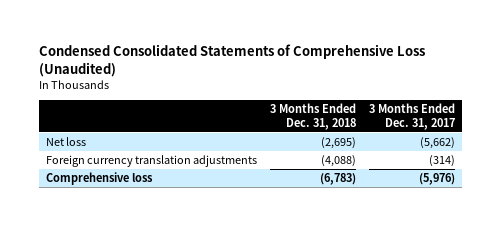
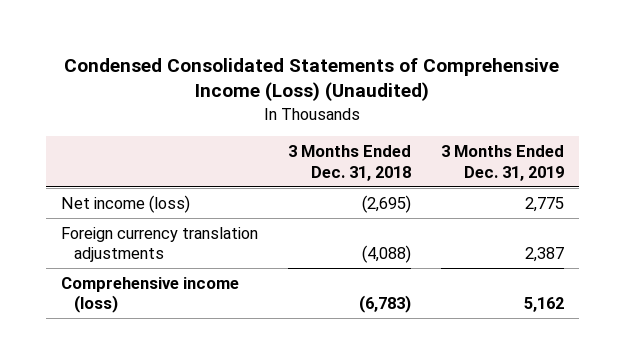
[39,44,426,77] Condensed Consolidated Statements of Comprehensive Loss (Unaudited) -> [64,57,560,102] Condensed Consolidated Statements of Comprehensive Income (Loss) (Unaudited)
[369,103,456,130] 3 Months Ended Dec. 31, 2017 -> none
none -> [440,145,564,181] 3 Months Ended Dec. 31, 2019
[45,136,86,146] Net loss -> [60,195,190,214] Net income (loss)
[45,171,153,185] Comprehensive loss -> [60,277,239,314] Comprehensive income (loss)

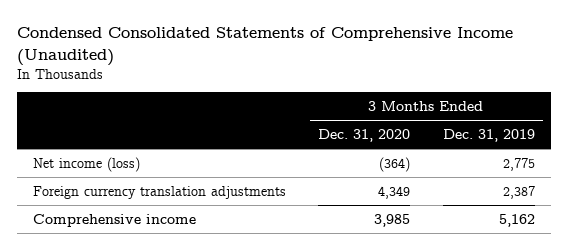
[64,57,560,102] Condensed Consolidated Statements of Comprehensive Income (Loss) (Unaudited) -> [17,27,514,66] Condensed Consolidated Statements of Comprehensive Income (Unaudited)
[287,145,411,181] 3 Months Ended Dec. 31, 2018 -> none
none -> [318,129,411,143] Dec. 31, 2020
[60,277,239,314] Comprehensive income (loss) -> [33,213,197,227] Comprehensive income

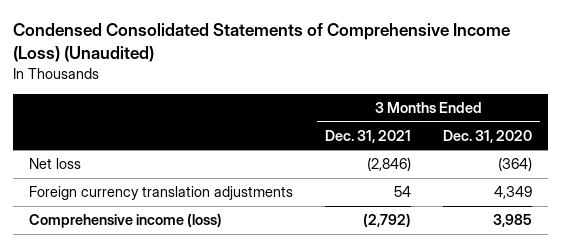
[17,27,514,66] Condensed Consolidated Statements of Comprehensive Income (Unaudited) -> [13,23,511,62] Condensed Consolidated Statements of Comprehensive Income (Loss) (Unaudited)
[442,129,535,143] Dec. 31, 2019 -> none
none -> [325,129,412,143] Dec. 31, 2021
[33,156,141,172] Net income (loss) -> [29,158,82,170] Net loss
[33,213,197,227] Comprehensive income -> [29,213,223,229] Comprehensive income (loss)

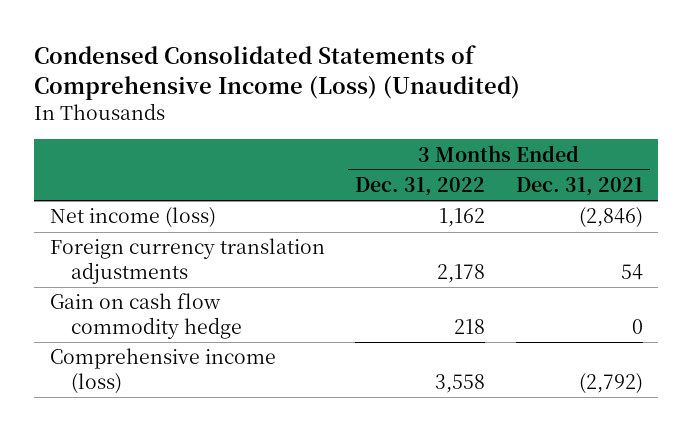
[443,129,533,143] Dec. 31, 2020 -> none
none -> [355,177,486,197] Dec. 31, 2022
[29,158,82,170] Net loss -> [49,207,216,229] Net income (loss)
none -> [49,293,243,339] Gain on cash flow commodity hedge

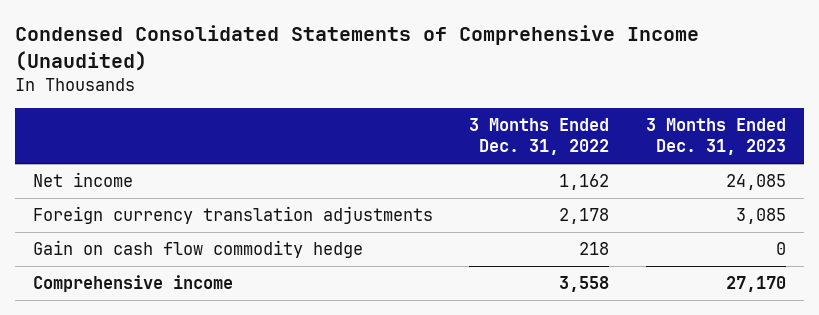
[34,45,521,101] Condensed Consolidated Statements of Comprehensive Income (Loss) (Unaudited) -> [14,25,699,71] Condensed Consolidated Statements of Comprehensive Income (Unaudited)
[515,177,643,197] Dec. 31, 2021 -> none
none -> [645,118,786,156] 3 Months Ended Dec. 31, 2023
[49,207,216,229] Net income (loss) -> [33,172,134,188] Net income
[49,348,276,394] Comprehensive income (loss) -> [33,275,234,293] Comprehensive income

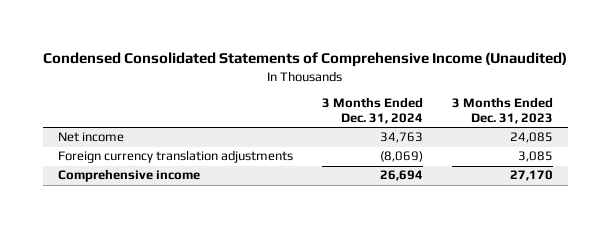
[469,118,610,156] 3 Months Ended Dec. 31, 2022 -> none
none -> [321,96,423,125] 3 Months Ended Dec. 31, 2024
[33,240,364,259] Gain on cash flow commodity hedge -> none

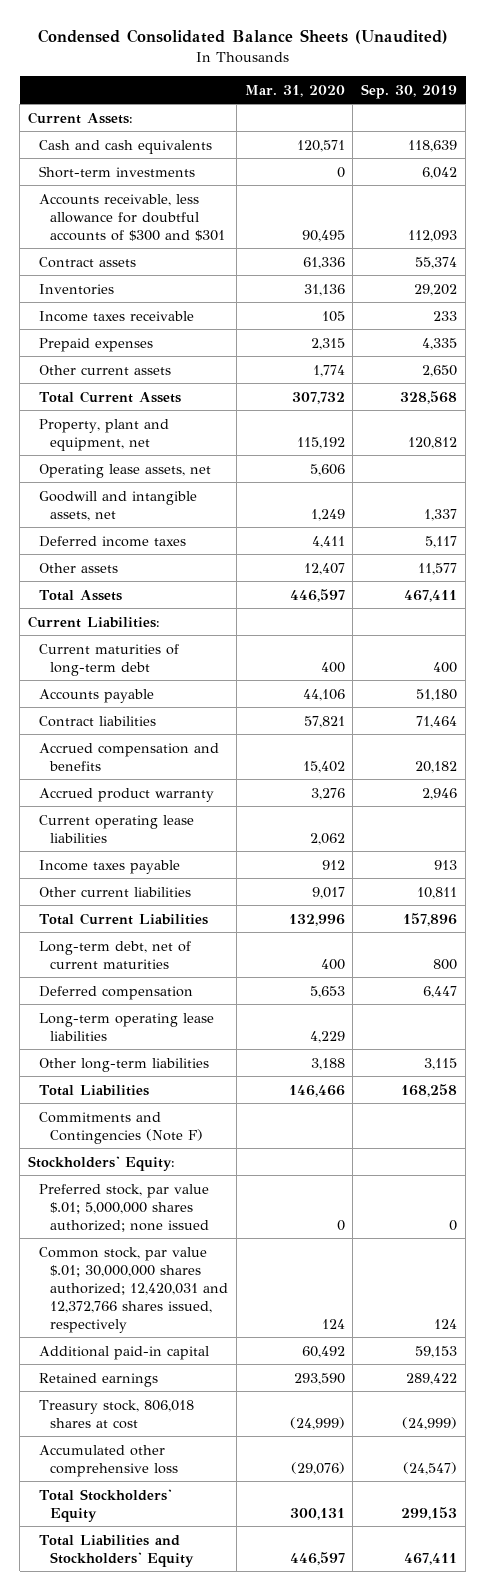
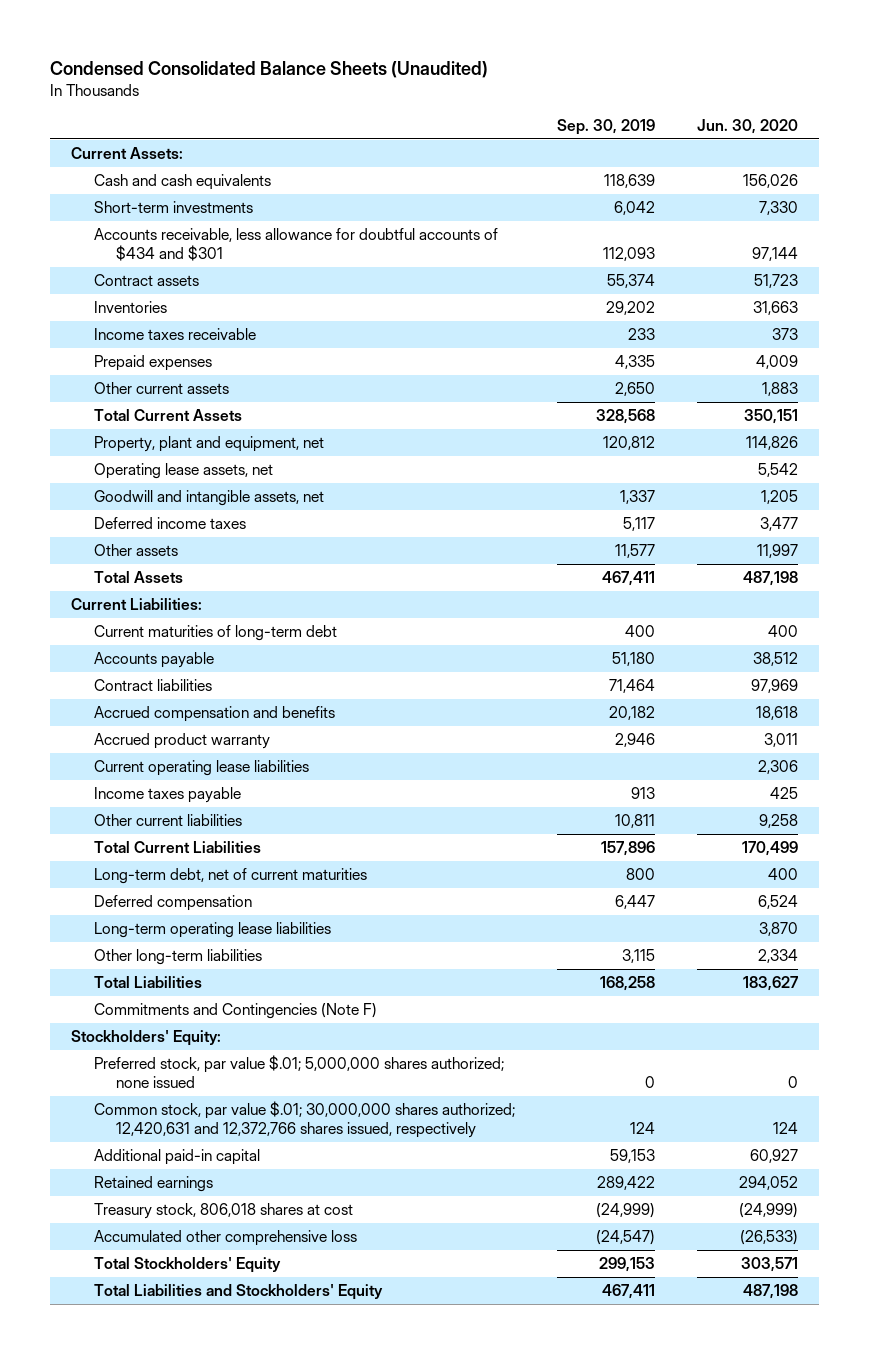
[244,84,345,97] Mar. 31, 2020 -> none
none -> [697,118,799,134] Jun. 30, 2020
[38,193,225,241] Accounts receivable, less allowance for doubtful accounts of $300 and $301 -> [93,228,498,261] Accounts receivable, less allowance for doubtful accounts of $434 and $301
[38,1246,228,1333] Common stock, par value $.01; 30,000,000 shares authorized; 12,420,031 and 12,372,766 shares issued, respectively -> [93,1101,515,1138] Common stock, par value $.01; 30,000,000 shares authorized; 12,420,631 and 12,372,766 shares issued, respectively

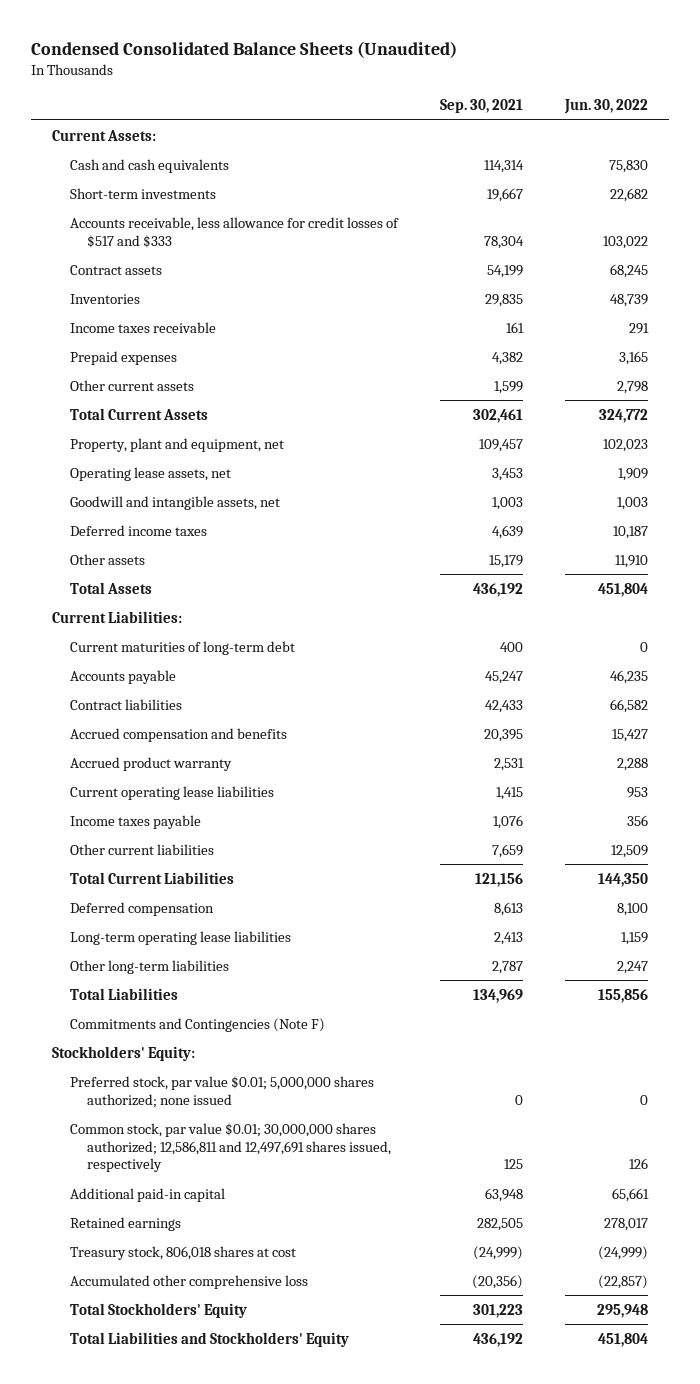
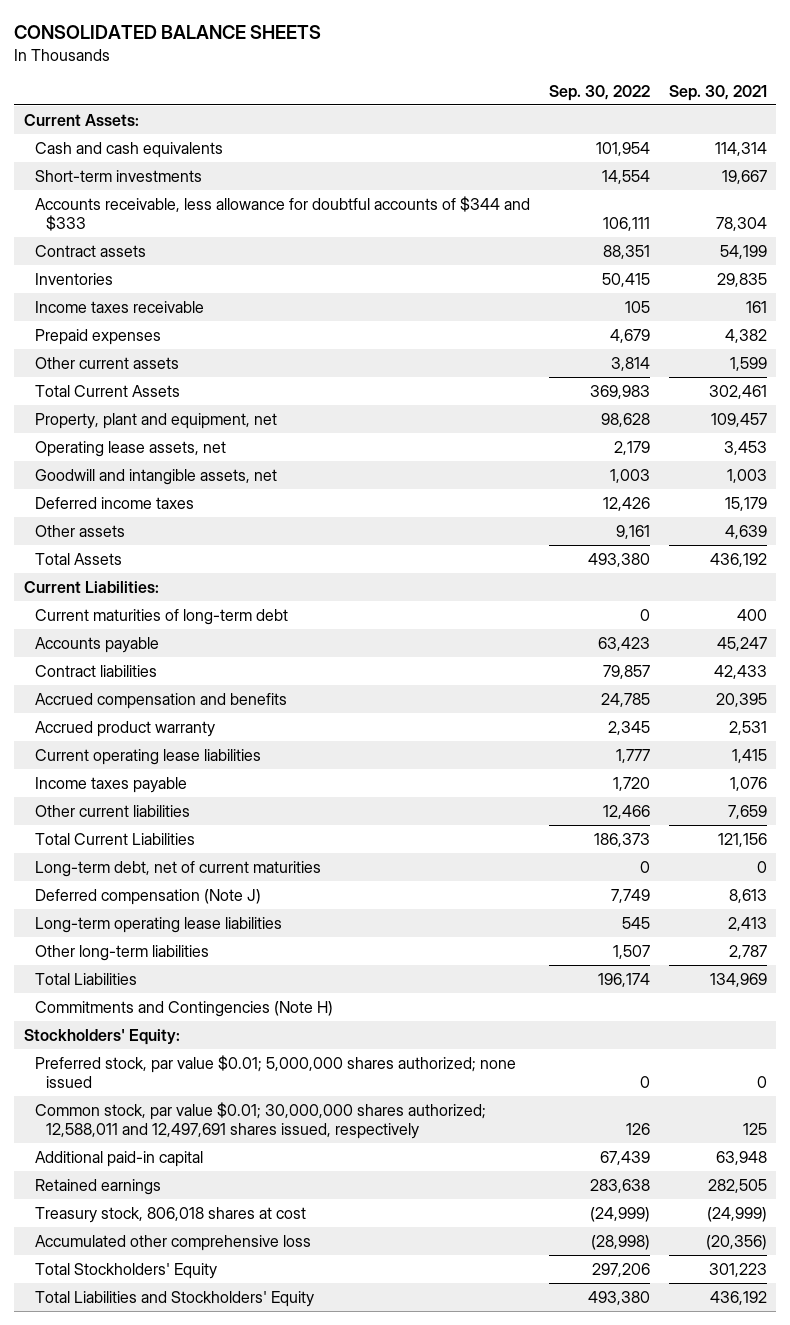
[31,40,458,58] Condensed Consolidated Balance Sheets (Unaudited) -> [14,25,322,40] CONSOLIDATED BALANCE SHEETS
[563,99,648,115] Jun. 30, 2022 -> none
none -> [548,84,650,101] Sep. 30, 2022
[69,216,399,248] Accounts receivable, less allowance for credit losses of $517 and $333 -> [35,195,531,232] Accounts receivable, less allowance for doubtful accounts of $344 and $333
[491,524,523,539] 4,639 -> [724,496,767,511] 15,179
[488,554,523,568] 15,179 -> [724,524,767,539] 4,639
none -> [35,860,322,877] Long-term debt, net of current maturities
[69,901,214,916] Deferred compensation -> [35,888,262,905] Deferred compensation (Note J)
[69,1017,325,1032] Commitments and Contingencies (Note F) -> [35,1000,334,1017] Commitments and Contingencies (Note H)
[69,1122,392,1173] Common stock, par value $0.01; 30,000,000 shares authorized; 12,586,811 and 12,497,691 shares issued, respectively -> [35,1101,487,1140] Common stock, par value $0.01; 30,000,000 shares authorized; 12,588,011 and 12,497,691 shares issued, respectively

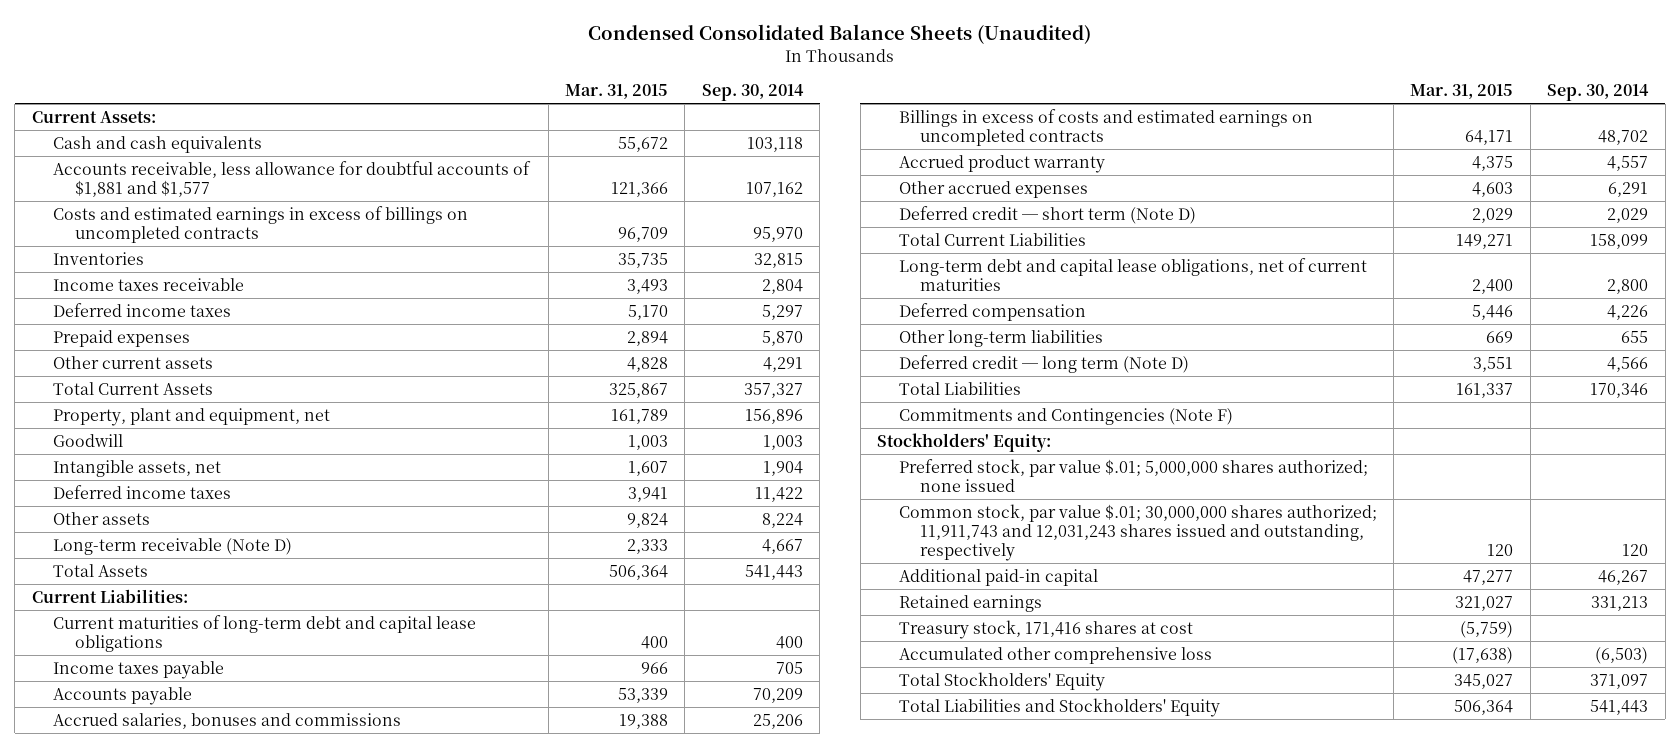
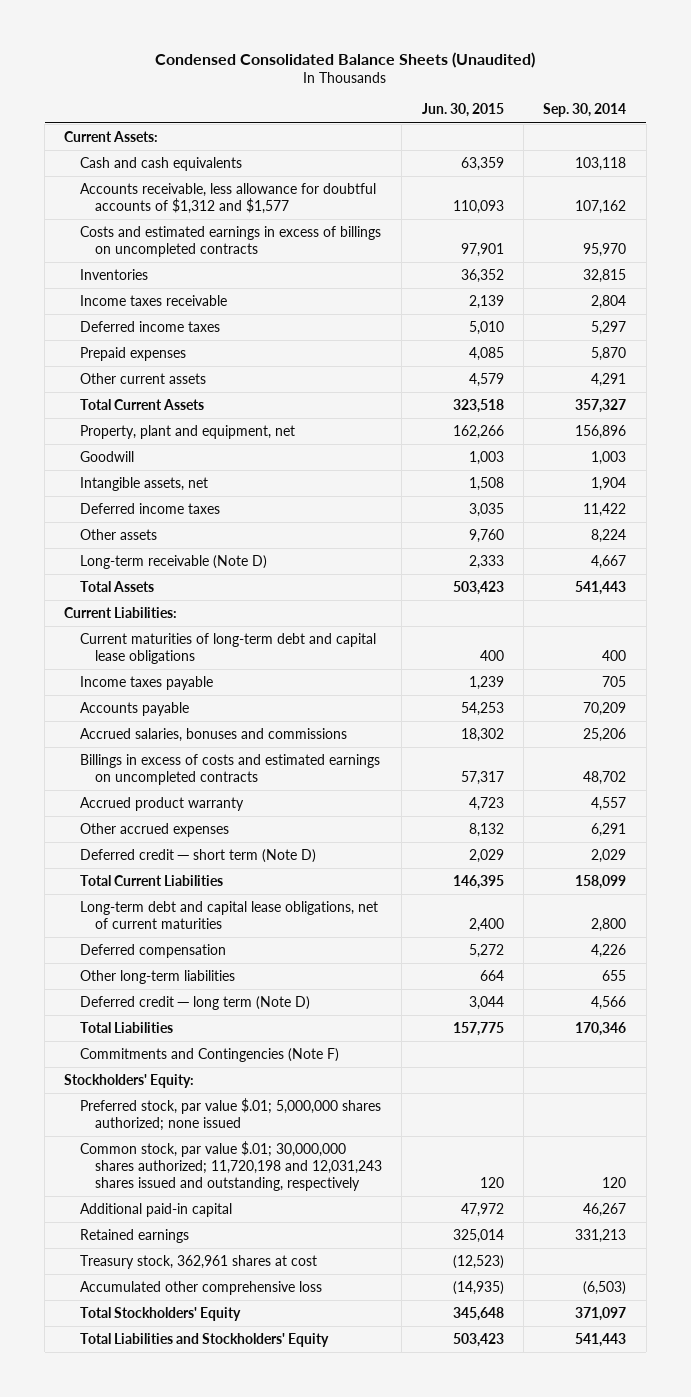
[564,84,668,100] Mar. 31, 2015 -> none
none -> [421,103,504,118] Jun. 30, 2015
[53,160,532,197] Accounts receivable, less allowance for doubtful accounts of $1,881 and $1,577 -> [79,182,376,214] Accounts receivable, less allowance for doubtful accounts of $1,312 and $1,577
[898,503,1377,562] Common stock, par value $.01; 30,000,000 shares authorized; 11,911,743 and 12,031,243 shares issued and outstanding, respectively -> [79,1140,383,1191] Common stock, par value $.01; 30,000,000 shares authorized; 11,720,198 and 12,031,243 shares issued and outstanding, respectively
[898,619,1193,639] Treasury stock, 171,416 shares at cost -> [79,1254,317,1269] Treasury stock, 362,961 shares at cost

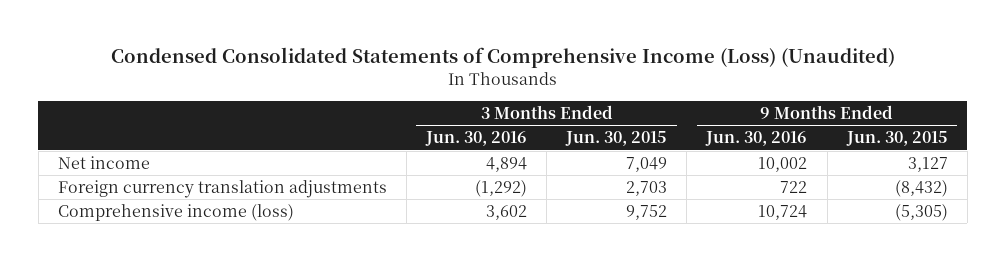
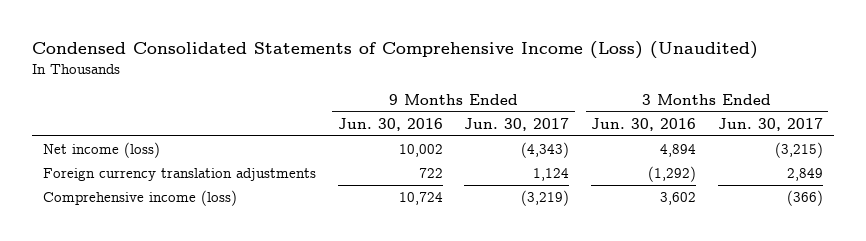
[565,131,668,147] Jun. 30, 2015 -> none
[845,131,948,147] Jun. 30, 2015 -> none
none -> [464,117,570,131] Jun. 30, 2017
none -> [717,117,823,131] Jun. 30, 2017
[58,155,151,169] Net income -> [43,141,161,158] Net income (loss)

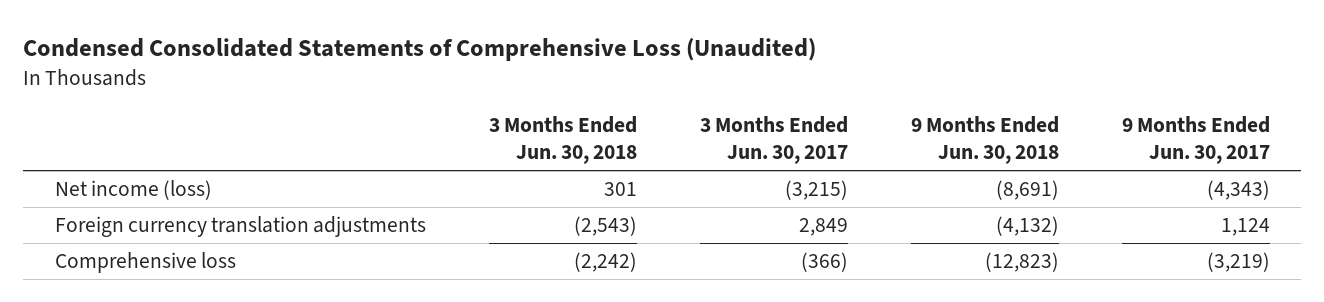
[32,41,759,60] Condensed Consolidated Statements of Comprehensive Income (Loss) (Unaudited) -> [22,38,816,62] Condensed Consolidated Statements of Comprehensive Loss (Unaudited)
[337,117,443,131] Jun. 30, 2016 -> none
[591,117,697,131] Jun. 30, 2016 -> none
none -> [488,115,637,165] 3 Months Ended Jun. 30, 2018
none -> [910,115,1059,165] 9 Months Ended Jun. 30, 2018
[43,189,238,206] Comprehensive income (loss) -> [54,251,236,273] Comprehensive loss

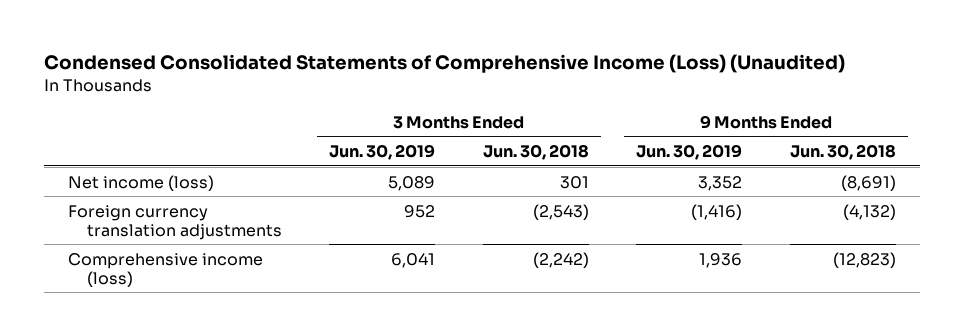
[22,38,816,62] Condensed Consolidated Statements of Comprehensive Loss (Unaudited) -> [44,54,846,74] Condensed Consolidated Statements of Comprehensive Income (Loss) (Unaudited)
[699,115,848,165] 3 Months Ended Jun. 30, 2017 -> none
[1121,115,1270,165] 9 Months Ended Jun. 30, 2017 -> none
none -> [329,144,436,161] Jun. 30, 2019
none -> [636,144,743,161] Jun. 30, 2019
[54,251,236,273] Comprehensive loss -> [67,252,263,287] Comprehensive income (loss)

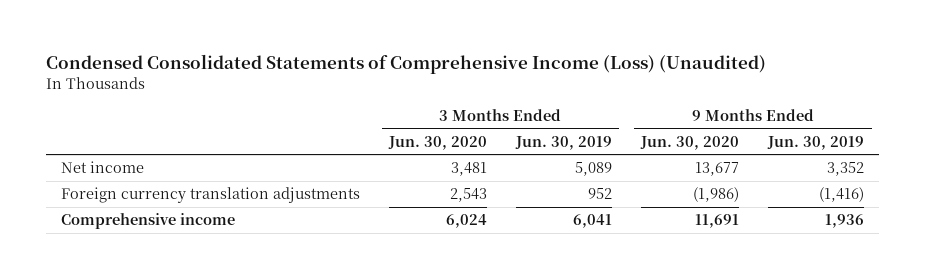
[482,144,589,161] Jun. 30, 2018 -> none
[789,144,896,161] Jun. 30, 2018 -> none
none -> [387,135,487,150] Jun. 30, 2020
none -> [640,135,740,150] Jun. 30, 2020
[67,174,214,191] Net income (loss) -> [60,161,144,174] Net income
[67,252,263,287] Comprehensive income (loss) -> [60,213,235,230] Comprehensive income

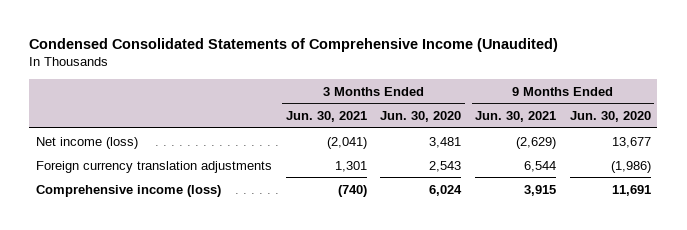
[46,53,767,74] Condensed Consolidated Statements of Comprehensive Income (Loss) (Unaudited) -> [29,38,559,53] Condensed Consolidated Statements of Comprehensive Income (Unaudited)
[515,135,613,150] Jun. 30, 2019 -> none
[767,135,865,150] Jun. 30, 2019 -> none
none -> [285,111,367,123] Jun. 30, 2021
none -> [474,111,556,123] Jun. 30, 2021
[60,161,144,174] Net income -> [36,136,139,149] Net income (loss)
[60,213,235,230] Comprehensive income -> [36,184,222,197] Comprehensive income (loss)

